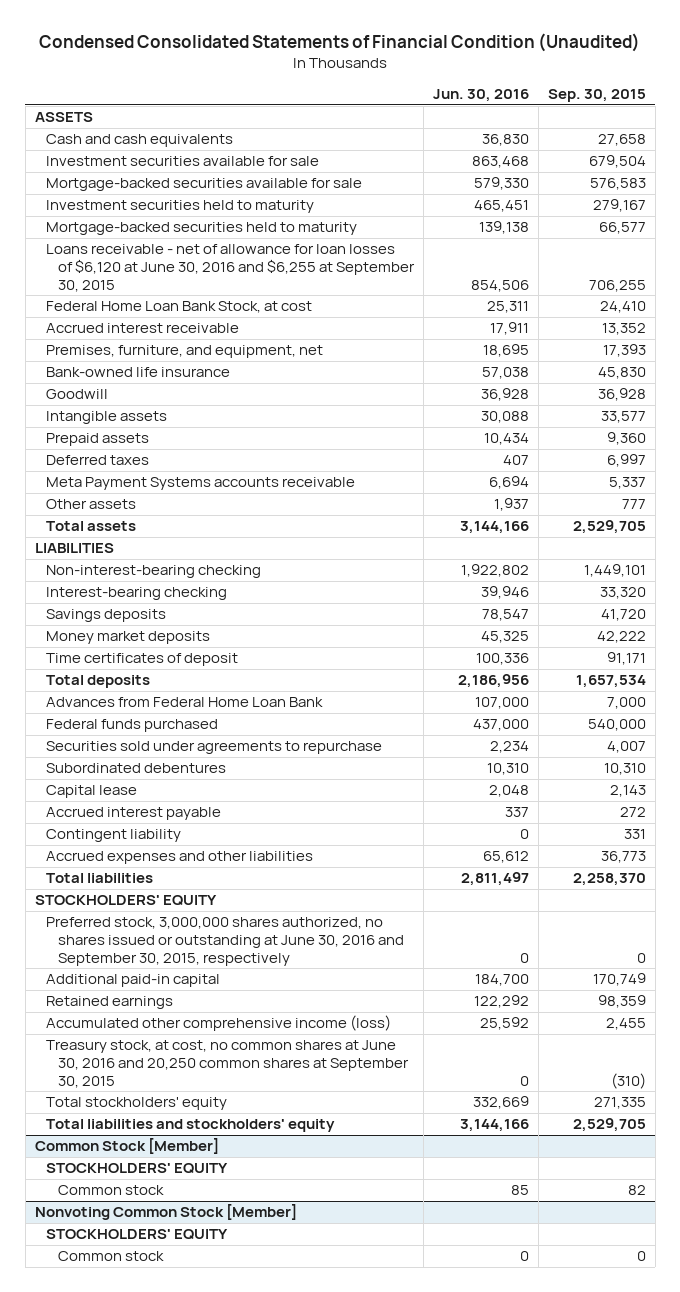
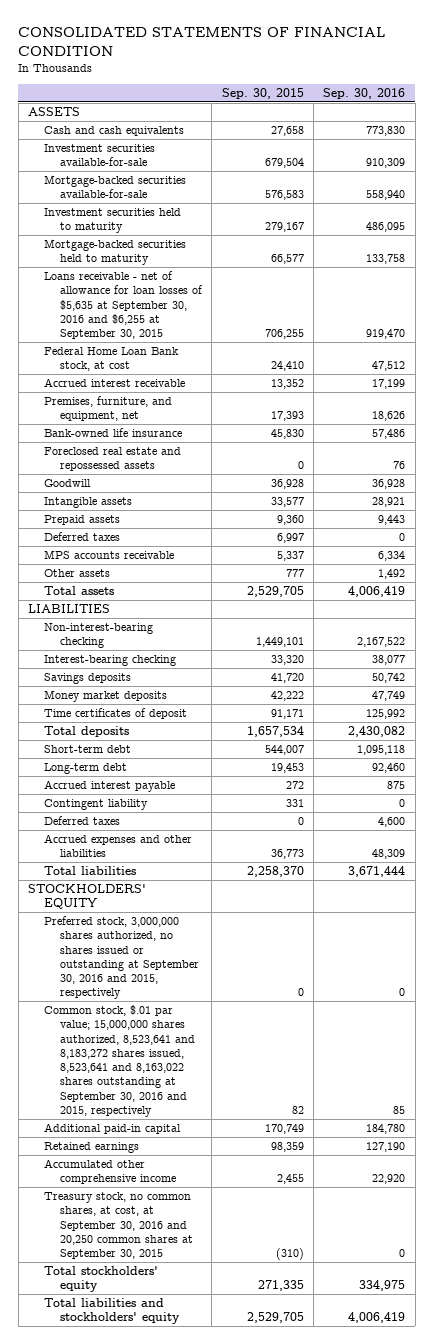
[39,33,641,53] Condensed Consolidated Statements of Financial Condition (Unaudited) -> [18,26,386,56] CONSOLIDATED STATEMENTS OF FINANCIAL CONDITION
[432,89,529,103] Jun. 30, 2016 -> none
none -> [323,88,406,100] Sep. 30, 2016
[46,156,320,167] Investment securities available for sale -> [43,144,155,167] Investment securities available-for-sale
[46,178,363,192] Mortgage-backed securities available for sale -> [43,175,186,199] Mortgage-backed securities available-for-sale
[46,244,415,292] Loans receivable - net of allowance for loan losses of $6,120 at June 30, 2016 and $6,255 at September 30, 2015 -> [43,271,203,340] Loans receivable - net of allowance for loan losses of $5,635 at September 30, 2016 and $6,255 at September 30, 2015
[46,301,313,314] Federal Home Loan Bank Stock, at cost -> [43,347,179,372] Federal Home Loan Bank stock, at cost
none -> [43,447,181,472] Foreclosed real estate and repossessed assets
[46,477,356,491] Meta Payment Systems accounts receivable -> [43,550,174,560] MPS accounts receivable
[46,697,324,708] Advances from Federal Home Loan Bank -> none
[46,719,219,733] Federal funds purchased -> none
[46,741,383,755] Securities sold under agreements to repurchase -> none
[46,763,227,774] Subordinated debentures -> none
[46,785,138,799] Capital lease -> none
none -> [43,745,131,754] Short-term debt
none -> [43,763,127,775] Long-term debt
none -> [43,816,120,826] Deferred taxes
[46,917,404,966] Preferred stock, 3,000,000 shares authorized, no shares issued or outstanding at June 30, 2016 and September 30, 2015, respectively -> [43,916,199,1000] Preferred stock, 3,000,000 shares authorized, no shares issued or outstanding at September 30, 2016 and 2015, respectively
none -> [43,1005,195,1117] Common stock, $.01 par value; 15,000,000 shares authorized, 8,523,641 and 8,183,272 shares issued, 8,523,641 and 8,163,022 shares outstanding at September 30, 2016 and 2015, respectively
[46,1015,392,1032] Accumulated other comprehensive income (loss) -> [43,1159,176,1185] Accumulated other comprehensive income
[46,1040,409,1088] Treasury stock, at cost, no common shares at June 30, 2016 and 20,250 common shares at September 30, 2015 -> [43,1192,193,1260] Treasury stock, no common shares, at cost, at September 30, 2016 and 20,250 common shares at September 30, 2015
[34,1138,219,1155] Common Stock [Member] -> none
[46,1163,229,1175] STOCKHOLDERS' EQUITY -> none
[57,1185,164,1196] Common stock -> none
[34,1204,297,1221] Nonvoting Common Stock [Member] -> none
[46,1229,229,1241] STOCKHOLDERS' EQUITY -> none
[57,1251,164,1262] Common stock -> none

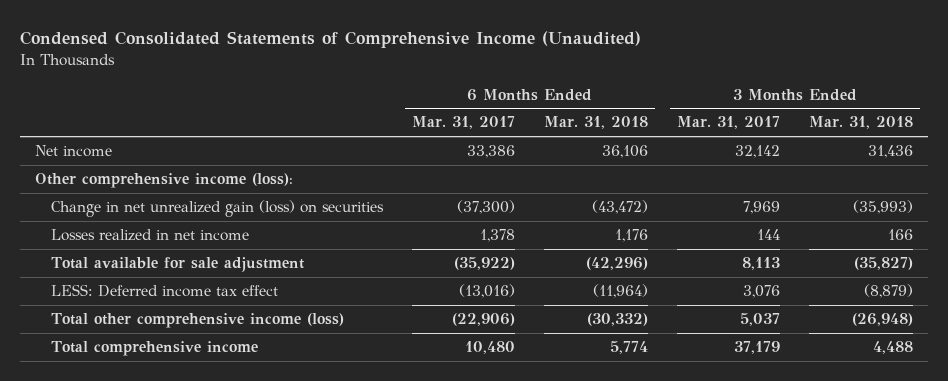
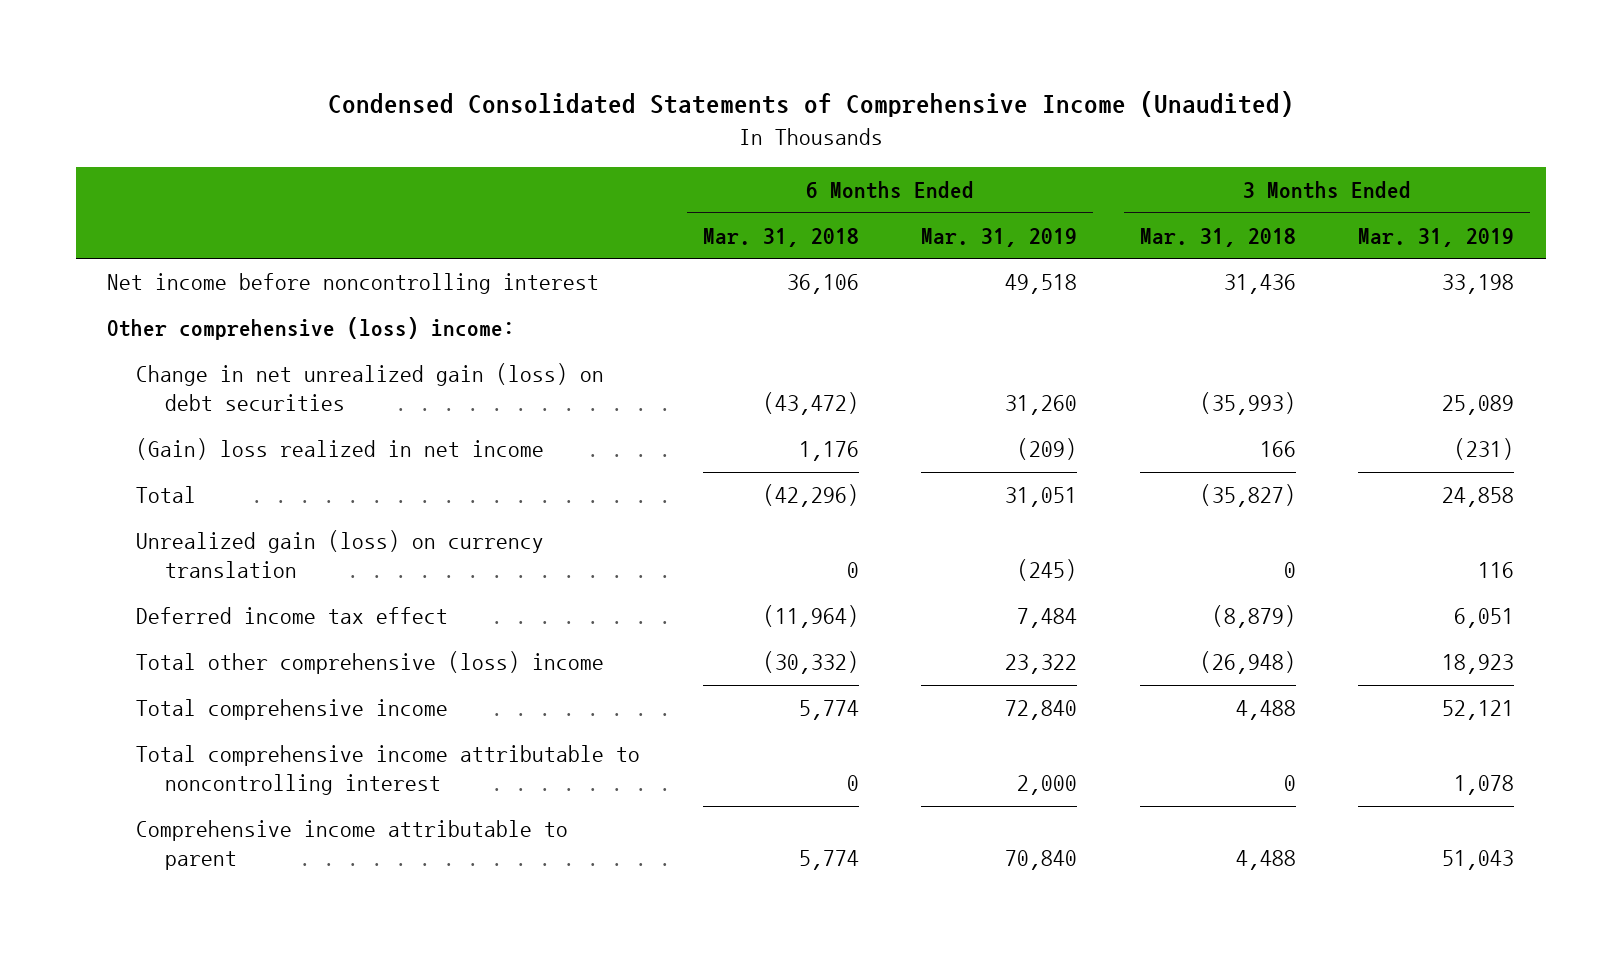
[411,116,515,130] Mar. 31, 2017 -> none
[677,116,781,130] Mar. 31, 2017 -> none
none -> [921,227,1078,247] Mar. 31, 2019
none -> [1358,227,1515,247] Mar. 31, 2019
[34,145,112,158] Net income -> [107,273,600,295] Net income before noncontrolling interest
[34,173,293,189] Other comprehensive income (loss): -> [107,317,516,341] Other comprehensive (loss) income:
[50,200,384,218] Change in net unrealized gain (loss) on securities -> [136,363,605,412] Change in net unrealized gain (loss) on debt securities
[50,229,249,242] Losses realized in net income -> [136,438,545,461] (Gain) loss realized in net income
[50,257,304,273] Total available for sale adjustment -> [136,486,197,504] Total
none -> [136,530,545,579] Unrealized gain (loss) on currency translation
[50,284,278,298] LESS: Deferred income tax effect -> [136,607,449,625] Deferred income tax effect
[50,313,344,329] Total other comprehensive income (loss) -> [136,651,605,675] Total other comprehensive (loss) income
none -> [136,745,641,796] Total comprehensive income attributable to noncontrolling interest
none -> [136,820,569,871] Comprehensive income attributable to parent

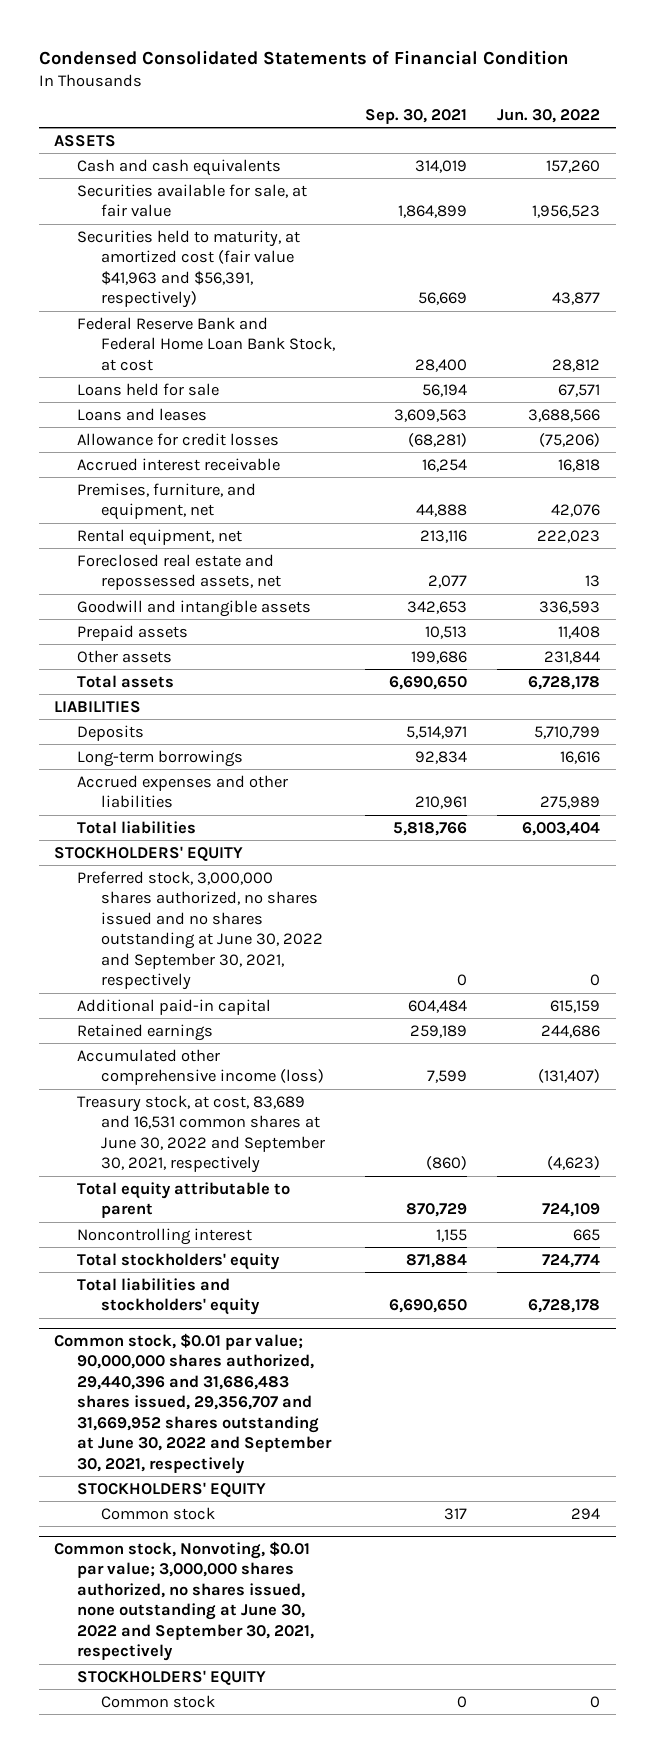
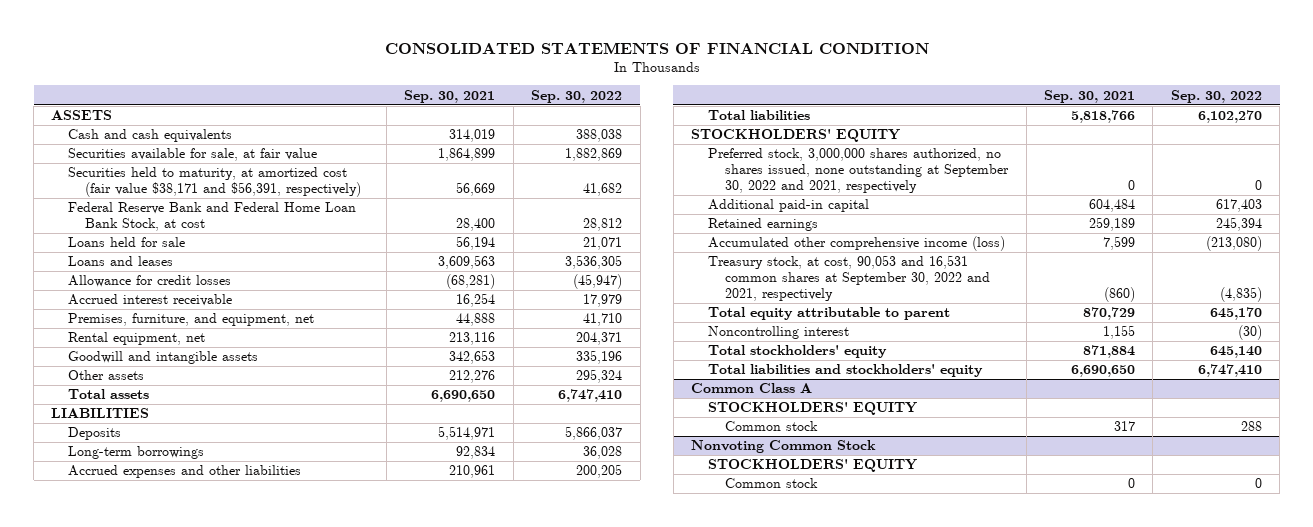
[38,49,569,65] Condensed Consolidated Statements of Financial Condition -> [384,42,929,55] CONSOLIDATED STATEMENTS OF FINANCIAL CONDITION
[497,108,601,123] Jun. 30, 2022 -> none
none -> [531,89,623,103] Sep. 30, 2022
[77,229,301,309] Securities held to maturity, at amortized cost (fair value $41,963 and $56,391, respectively) -> [68,167,362,198] Securities held to maturity, at amortized cost (fair value $38,171 and $56,391, respectively)
[77,553,281,591] Foreclosed real estate and repossessed assets, net -> none
[77,624,189,641] Prepaid assets -> none
[410,650,467,664] 199,686 -> [449,370,496,384] 212,276
[77,870,323,991] Preferred stock, 3,000,000 shares authorized, no shares issued and no shares outstanding at June 30, 2022 and September 30, 2021, respectively -> [708,148,1010,193] Preferred stock, 3,000,000 shares authorized, no shares issued, none outstanding at September 30, 2022 and 2021, respectively
[77,1094,325,1174] Treasury stock, at cost, 83,689 and 16,531 common shares at June 30, 2022 and September 30, 2021, respectively -> [708,255,991,301] Treasury stock, at cost, 90,053 and 16,531 common shares at September 30, 2022 and 2021, respectively
[53,1332,333,1474] Common stock, $0.01 par value; 90,000,000 shares authorized, 29,440,396 and 31,686,483 shares issued, 29,356,707 and 31,669,952 shares outstanding at June 30, 2022 and September 30, 2021, respectively -> [691,383,813,394] Common Class A
[53,1540,315,1662] Common stock, Nonvoting, $0.01 par value; 3,000,000 shares authorized, no shares issued, none outstanding at June 30, 2022 and September 30, 2021, respectively -> [691,440,877,454] Nonvoting Common Stock

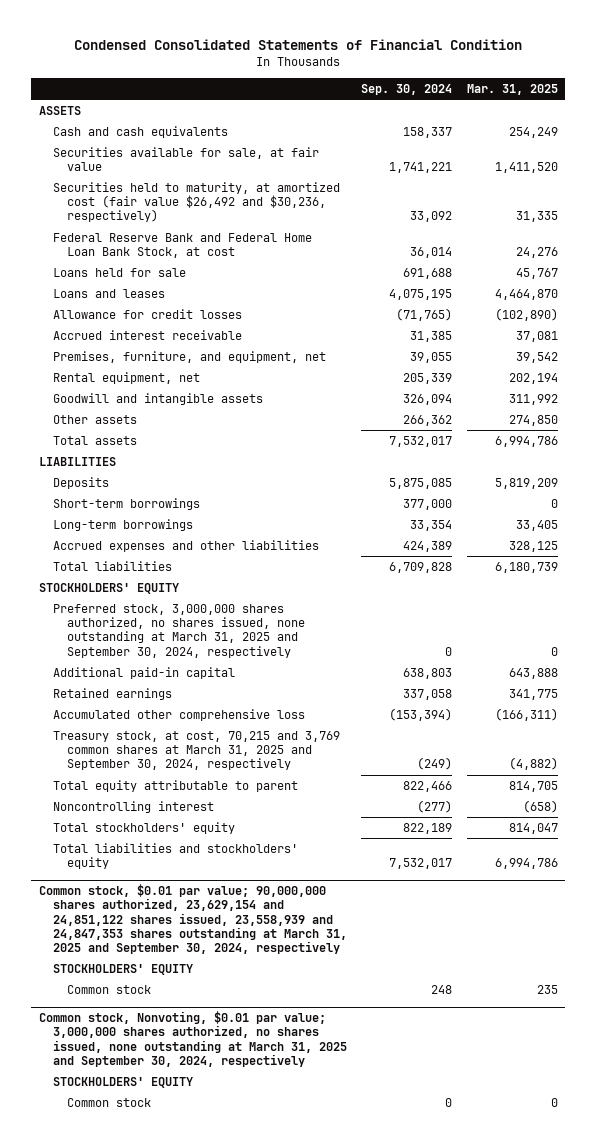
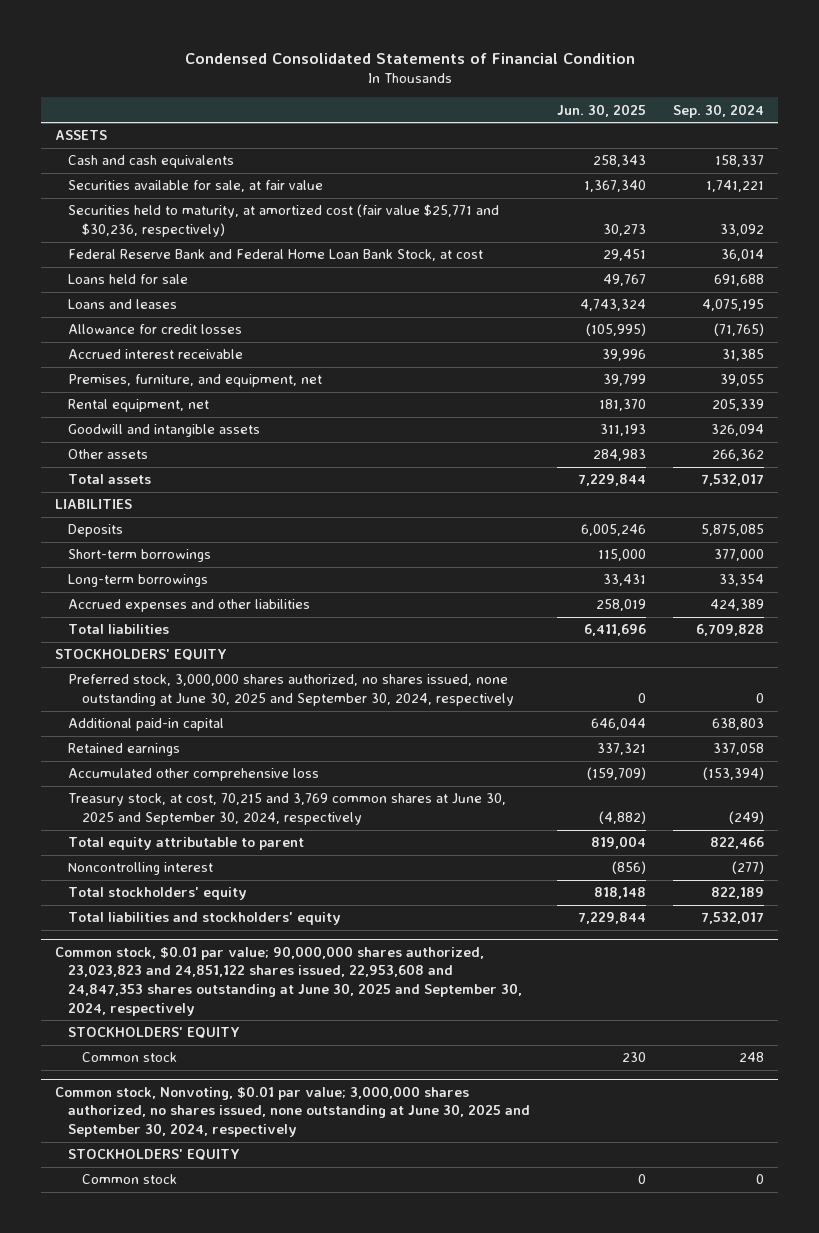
[466,83,558,95] Mar. 31, 2025 -> none
none -> [557,103,647,117] Jun. 30, 2025
[52,181,340,223] Securities held to maturity, at amortized cost (fair value $26,492 and $30,236, respectively) -> [68,204,500,238] Securities held to maturity, at amortized cost (fair value $25,771 and $30,236, respectively)
[52,603,305,658] Preferred stock, 3,000,000 shares authorized, no shares issued, none outstanding at March 31, 2025 and September 30, 2024, respectively -> [68,674,515,707] Preferred stock, 3,000,000 shares authorized, no shares issued, none outstanding at June 30, 2025 and September 30, 2024, respectively
[52,730,340,771] Treasury stock, at cost, 70,215 and 3,769 common shares at March 31, 2025 and September 30, 2024, respectively -> [68,793,507,826] Treasury stock, at cost, 70,215 and 3,769 common shares at June 30, 2025 and September 30, 2024, respectively
[38,883,347,955] Common stock, $0.01 par value; 90,000,000 shares authorized, 23,629,154 and 24,851,122 shares issued, 23,558,939 and 24,847,353 shares outstanding at March 31, 2025 and September 30, 2024, respectively -> [54,945,523,1016] Common stock, $0.01 par value; 90,000,000 shares authorized, 23,023,823 and 24,851,122 shares issued, 22,953,608 and 24,847,353 shares outstanding at June 30, 2025 and September 30, 2024, respectively
[38,1010,347,1067] Common stock, Nonvoting, $0.01 par value; 3,000,000 shares authorized, no shares issued, none outstanding at March 31, 2025 and September 30, 2024, respectively -> [54,1085,531,1138] Common stock, Nonvoting, $0.01 par value; 3,000,000 shares authorized, no shares issued, none outstanding at June 30, 2025 and September 30, 2024, respectively

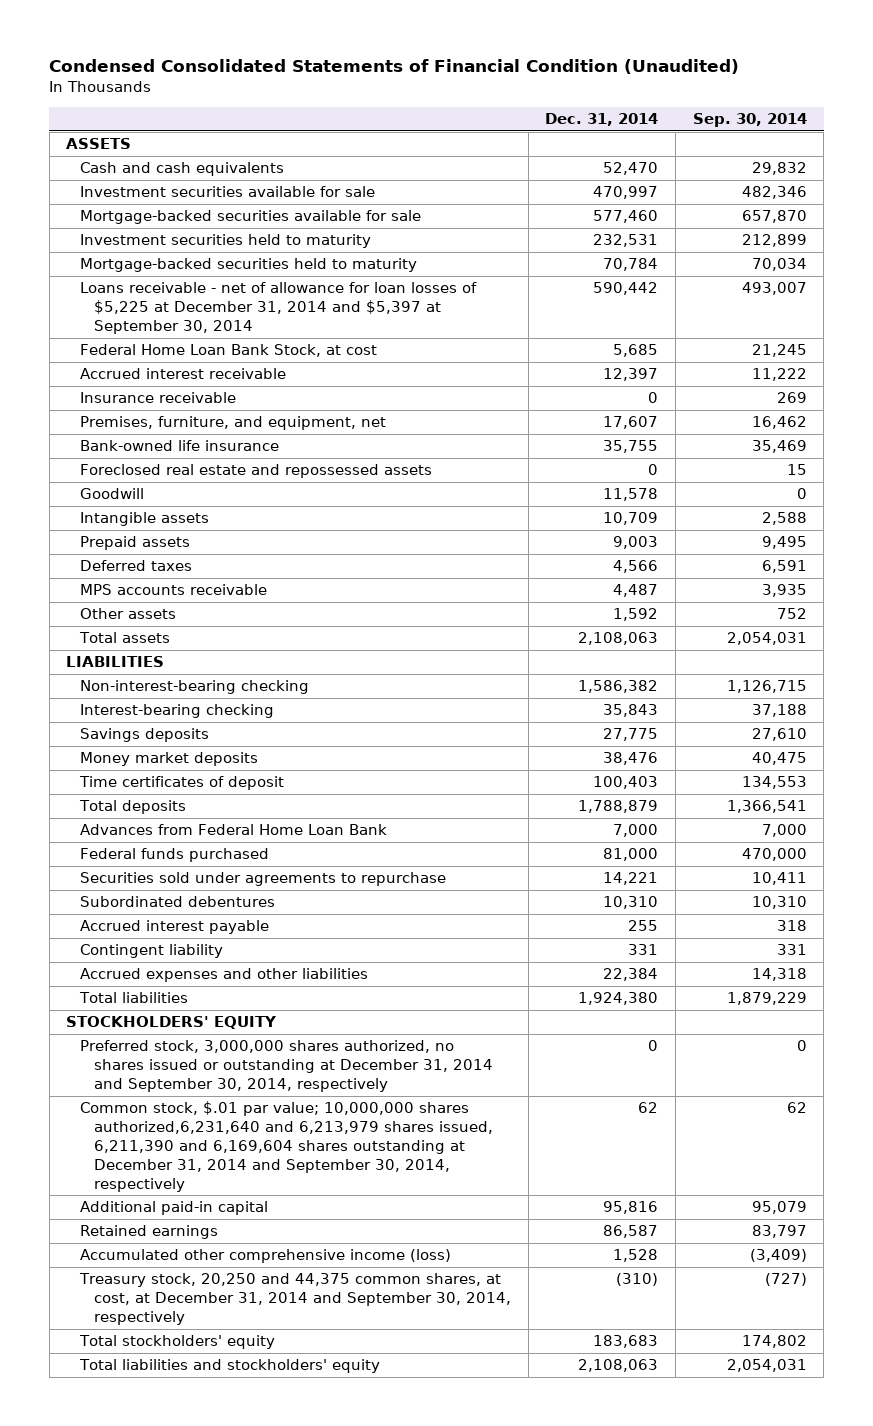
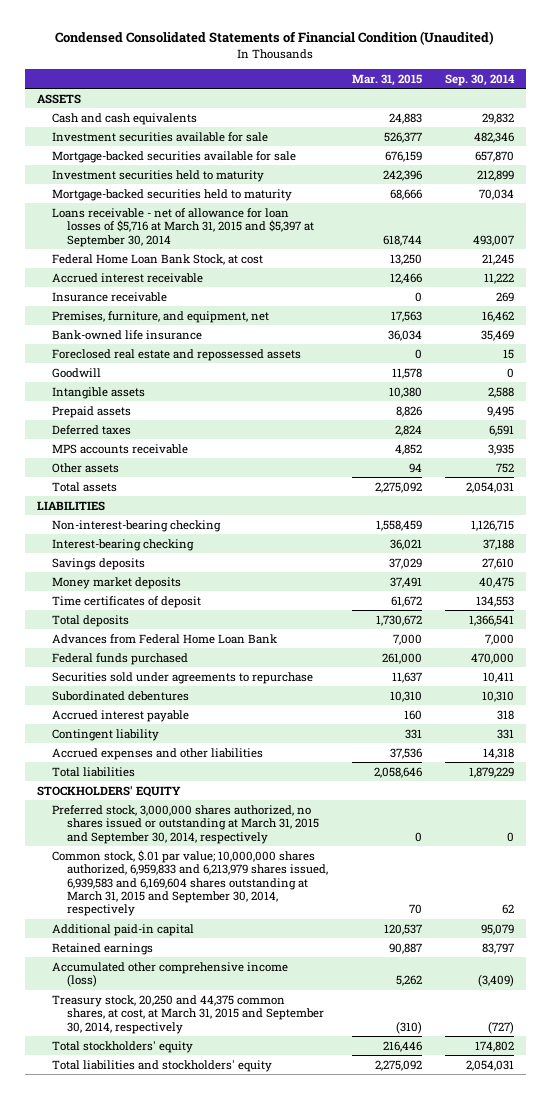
[545,113,659,127] Dec. 31, 2014 -> none
none -> [351,73,422,86] Mar. 31, 2015
[80,282,478,335] Loans receivable - net of allowance for loan losses of $5,225 at December 31, 2014 and $5,397 at September 30, 2014 -> [51,207,314,247] Loans receivable - net of allowance for loan losses of $5,716 at March 31, 2015 and $5,397 at September 30, 2014
[80,1040,493,1093] Preferred stock, 3,000,000 shares authorized, no shares issued or outstanding at December 31, 2014 and September 30, 2014, respectively -> [51,804,319,844] Preferred stock, 3,000,000 shares authorized, no shares issued or outstanding at March 31, 2015 and September 30, 2014, respectively
[80,1101,493,1192] Common stock, $.01 par value; 10,000,000 shares authorized,6,231,640 and 6,213,979 shares issued, 6,211,390 and 6,169,604 shares outstanding at December 31, 2014 and September 30, 2014, respectively -> [51,849,328,917] Common stock, $.01 par value; 10,000,000 shares authorized, 6,959,833 and 6,213,979 shares issued, 6,939,583 and 6,169,604 shares outstanding at March 31, 2015 and September 30, 2014, respectively
[79,1273,511,1326] Treasury stock, 20,250 and 44,375 common shares, at cost, at December 31, 2014 and September 30, 2014, respectively -> [51,994,324,1034] Treasury stock, 20,250 and 44,375 common shares, at cost, at March 31, 2015 and September 30, 2014, respectively

